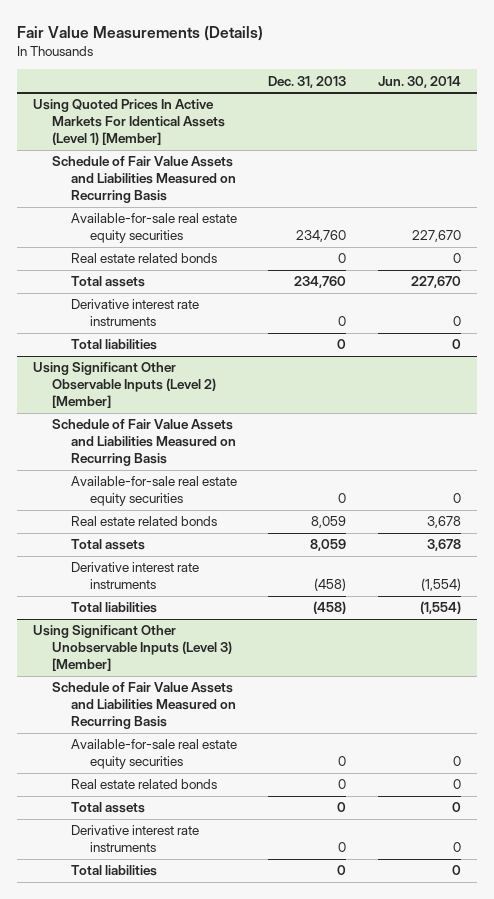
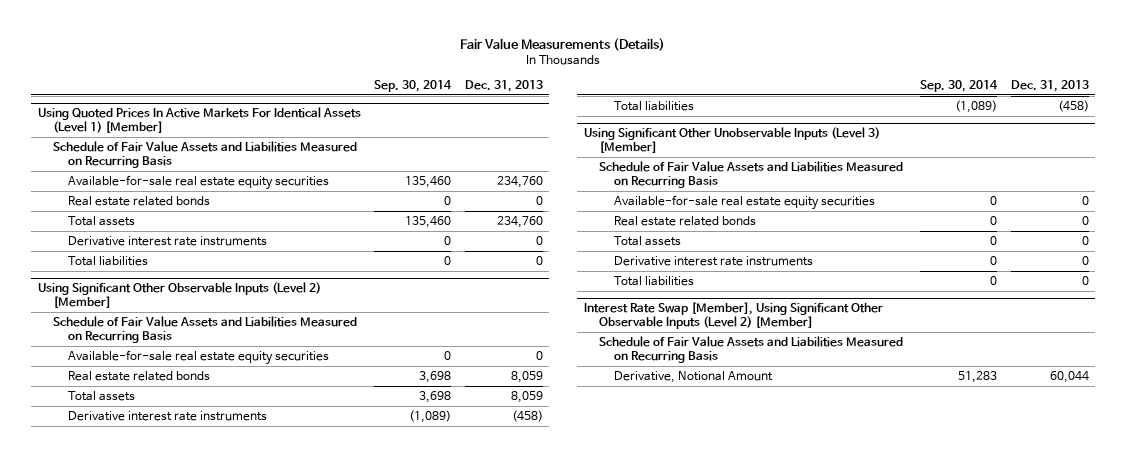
[377,75,461,88] Jun. 30, 2014 -> none
none -> [374,80,453,93] Sep. 30, 2014
none -> [584,301,884,330] Interest Rate Swap [Member], Using Significant Other Observable Inputs (Level 2) [Member]
none -> [599,335,904,364] Schedule of Fair Value Assets and Liabilities Measured on Recurring Basis
none -> [614,370,774,383] Derivative, Notional Amount

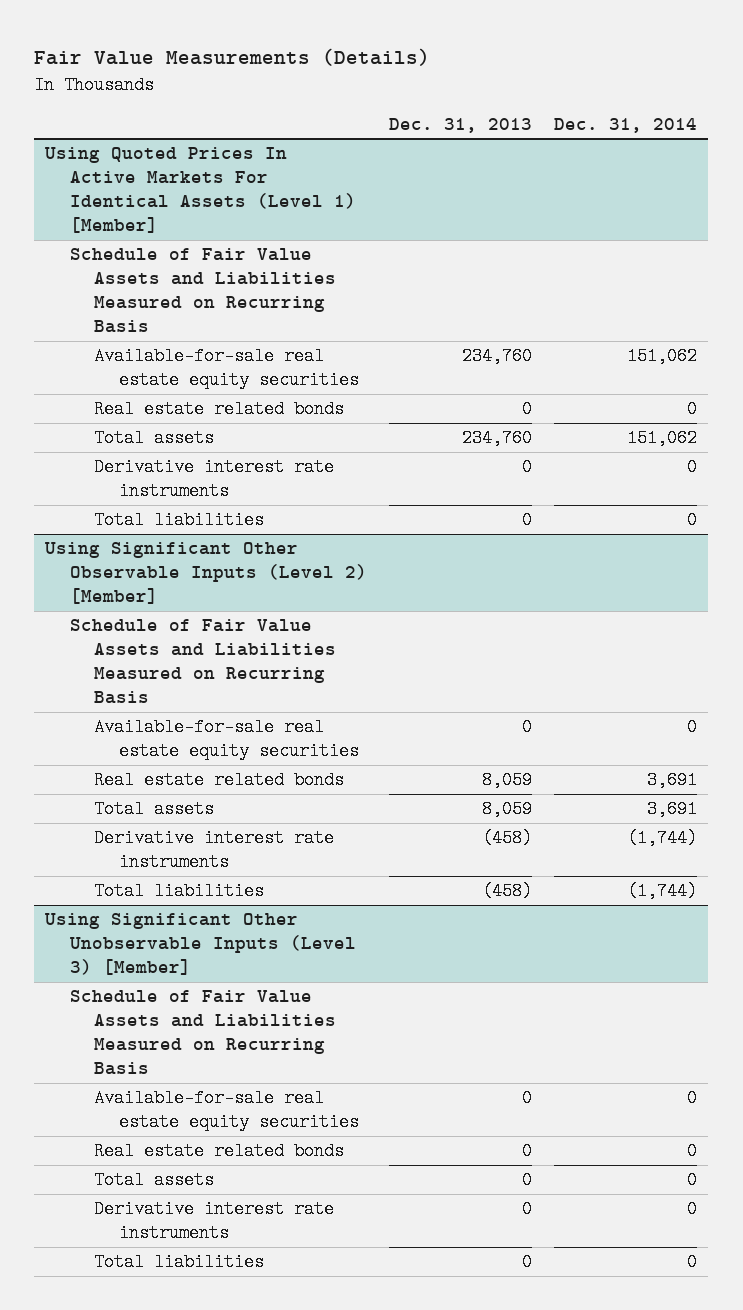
[374,80,453,93] Sep. 30, 2014 -> none
none -> [554,117,698,133] Dec. 31, 2014
[584,301,884,330] Interest Rate Swap [Member], Using Significant Other Observable Inputs (Level 2) [Member] -> none
[599,335,904,364] Schedule of Fair Value Assets and Liabilities Measured on Recurring Basis -> none
[614,370,774,383] Derivative, Notional Amount -> none

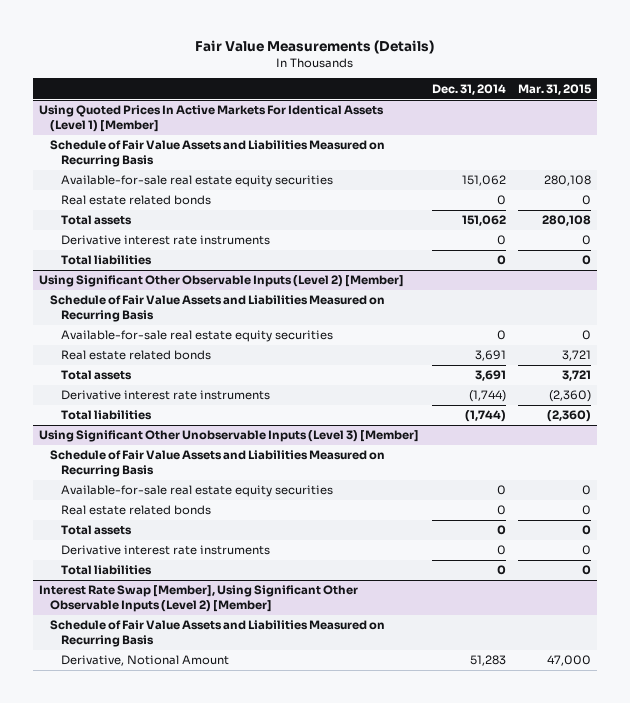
[388,117,532,133] Dec. 31, 2013 -> none
none -> [518,83,593,95] Mar. 31, 2015
none -> [39,585,359,613] Interest Rate Swap [Member], Using Significant Other Observable Inputs (Level 2) [Member]
none -> [49,620,385,648] Schedule of Fair Value Assets and Liabilities Measured on Recurring Basis
none -> [60,655,229,667] Derivative, Notional Amount

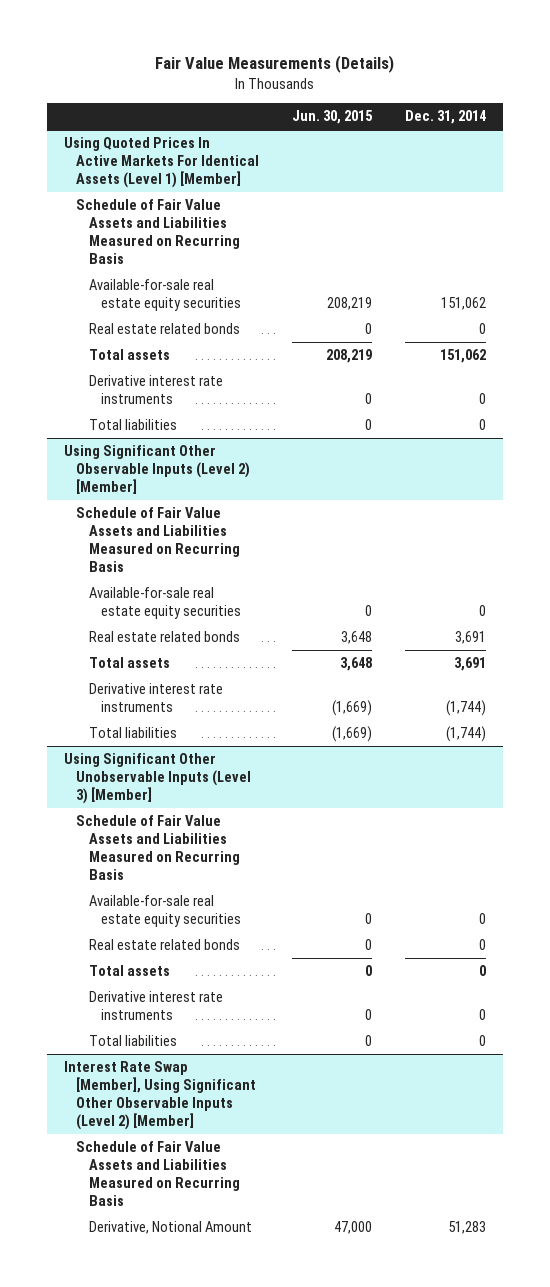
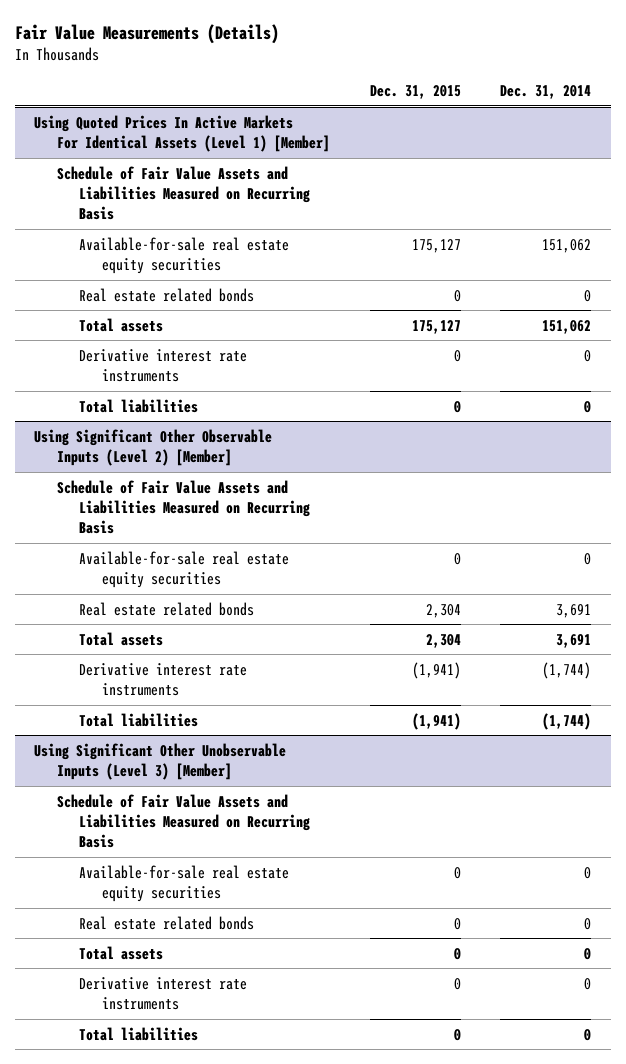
[292,110,374,125] Jun. 30, 2015 -> none
none -> [369,85,461,100] Dec. 31, 2015
[63,1061,257,1130] Interest Rate Swap [Member], Using Significant Other Observable Inputs (Level 2) [Member] -> none
[76,1141,240,1206] Schedule of Fair Value Assets and Liabilities Measured on Recurring Basis -> none
[88,1221,252,1235] Derivative, Notional Amount -> none

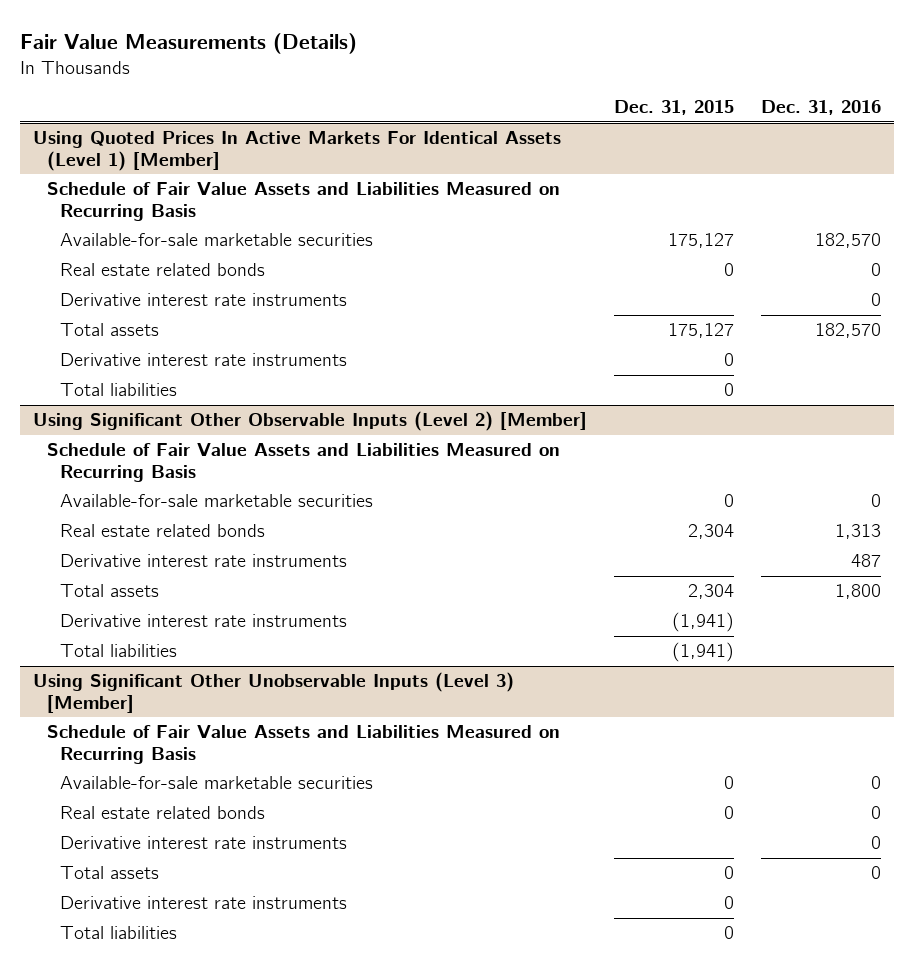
[500,85,592,100] Dec. 31, 2014 -> none
none -> [760,100,881,116] Dec. 31, 2016
[79,236,290,274] Available-for-sale real estate equity securities -> [60,233,374,247] Available-for-sale marketable securities
none -> [60,293,348,307] Derivative interest rate instruments
[79,550,290,588] Available-for-sale real estate equity securities -> [60,494,374,508] Available-for-sale marketable securities
none -> [60,554,348,568] Derivative interest rate instruments
[79,864,290,902] Available-for-sale real estate equity securities -> [60,776,374,790] Available-for-sale marketable securities
none -> [60,836,348,850] Derivative interest rate instruments

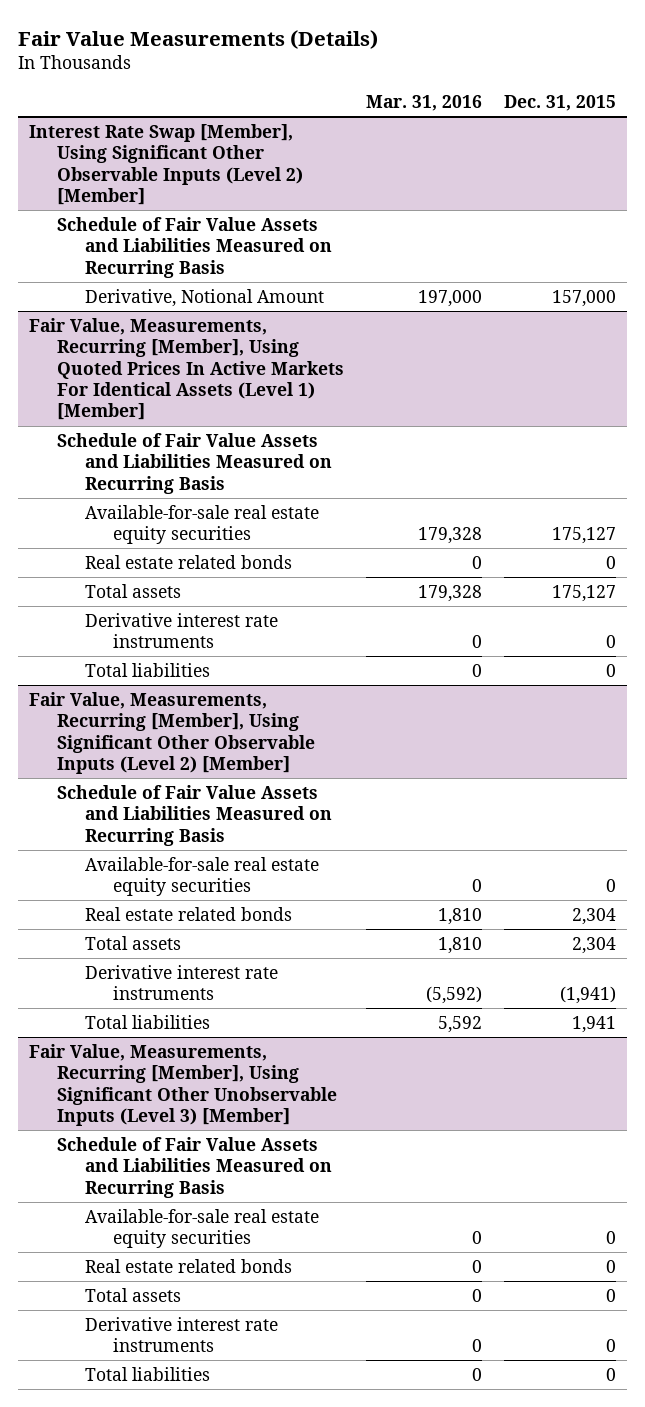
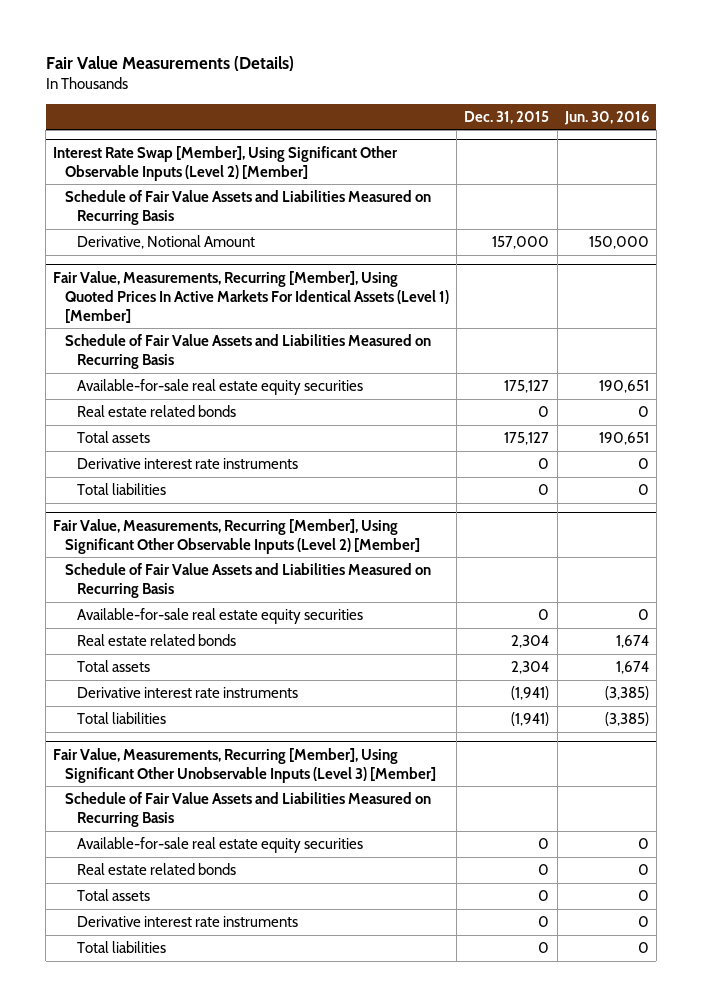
[365,95,482,112] Mar. 31, 2016 -> none
none -> [563,110,649,125] Jun. 30, 2016
[571,1015,616,1033] 1,941 -> [511,711,550,726] (1,941)

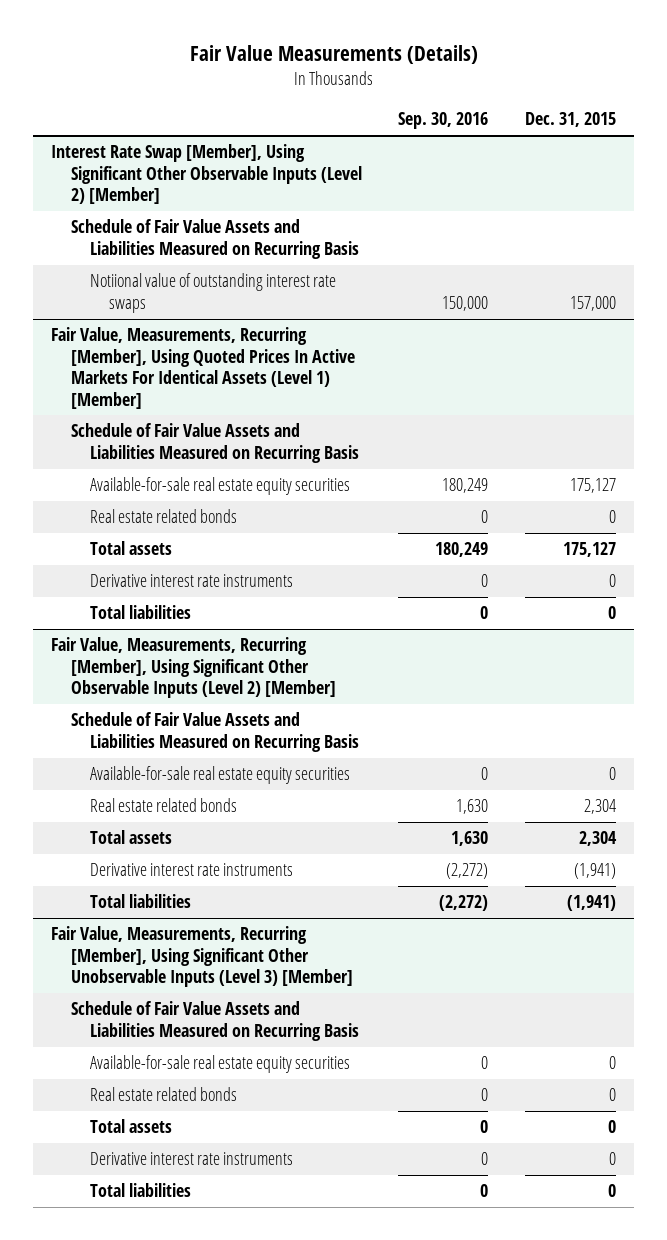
[563,110,649,125] Jun. 30, 2016 -> none
none -> [398,112,489,130] Sep. 30, 2016
[76,234,255,249] Derivative, Notional Amount -> [89,273,336,313] Notiional value of outstanding interest rate swaps

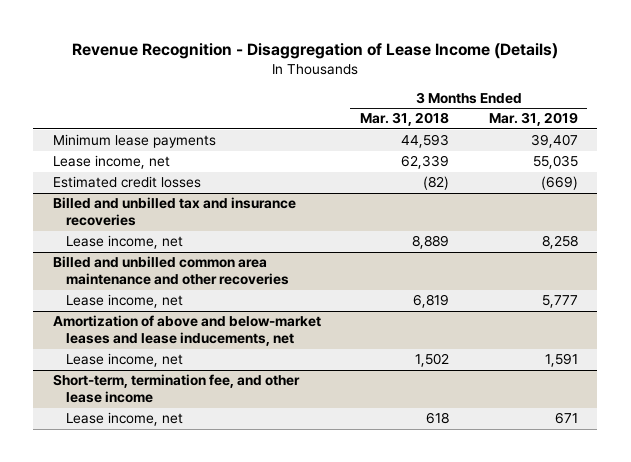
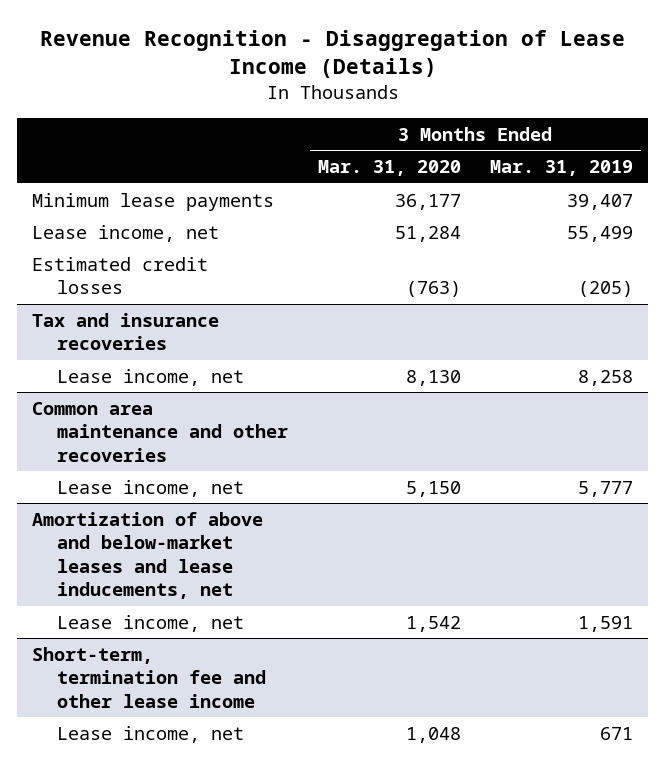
[360,112,450,127] Mar. 31, 2018 -> none
none -> [317,160,461,177] Mar. 31, 2020
[532,155,578,170] 55,035 -> [567,225,634,242] 55,499
[540,176,578,191] (669) -> [578,281,634,298] (205)
[53,197,297,227] Billed and unbilled tax and insurance recoveries -> [32,312,220,351] Tax and insurance recoveries
[53,256,290,286] Billed and unbilled common area maintenance and other recoveries -> [32,401,288,462] Common area maintenance and other recoveries
[53,374,301,404] Short-term, termination fee, and other lease income -> [32,646,266,708] Short-term, termination fee and other lease income

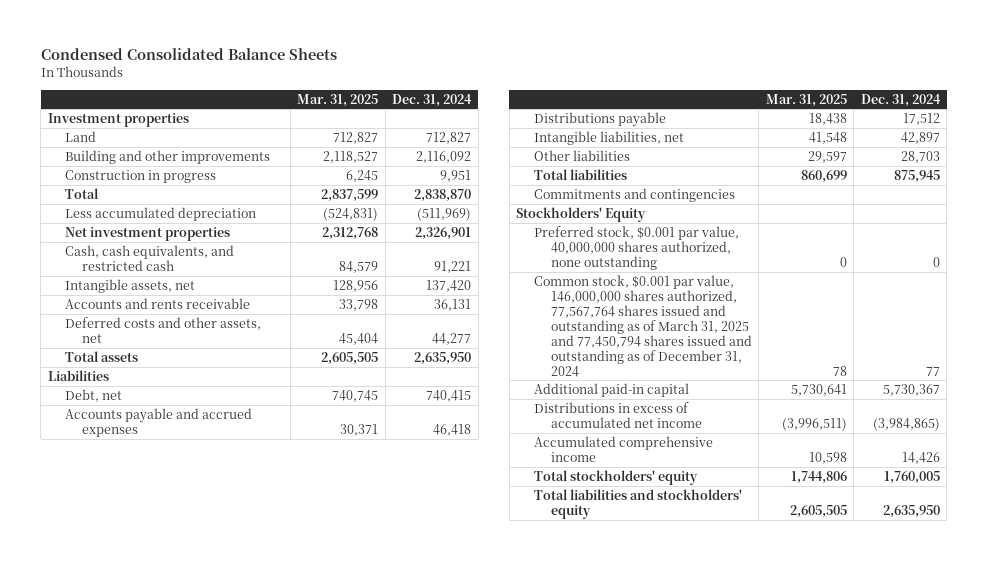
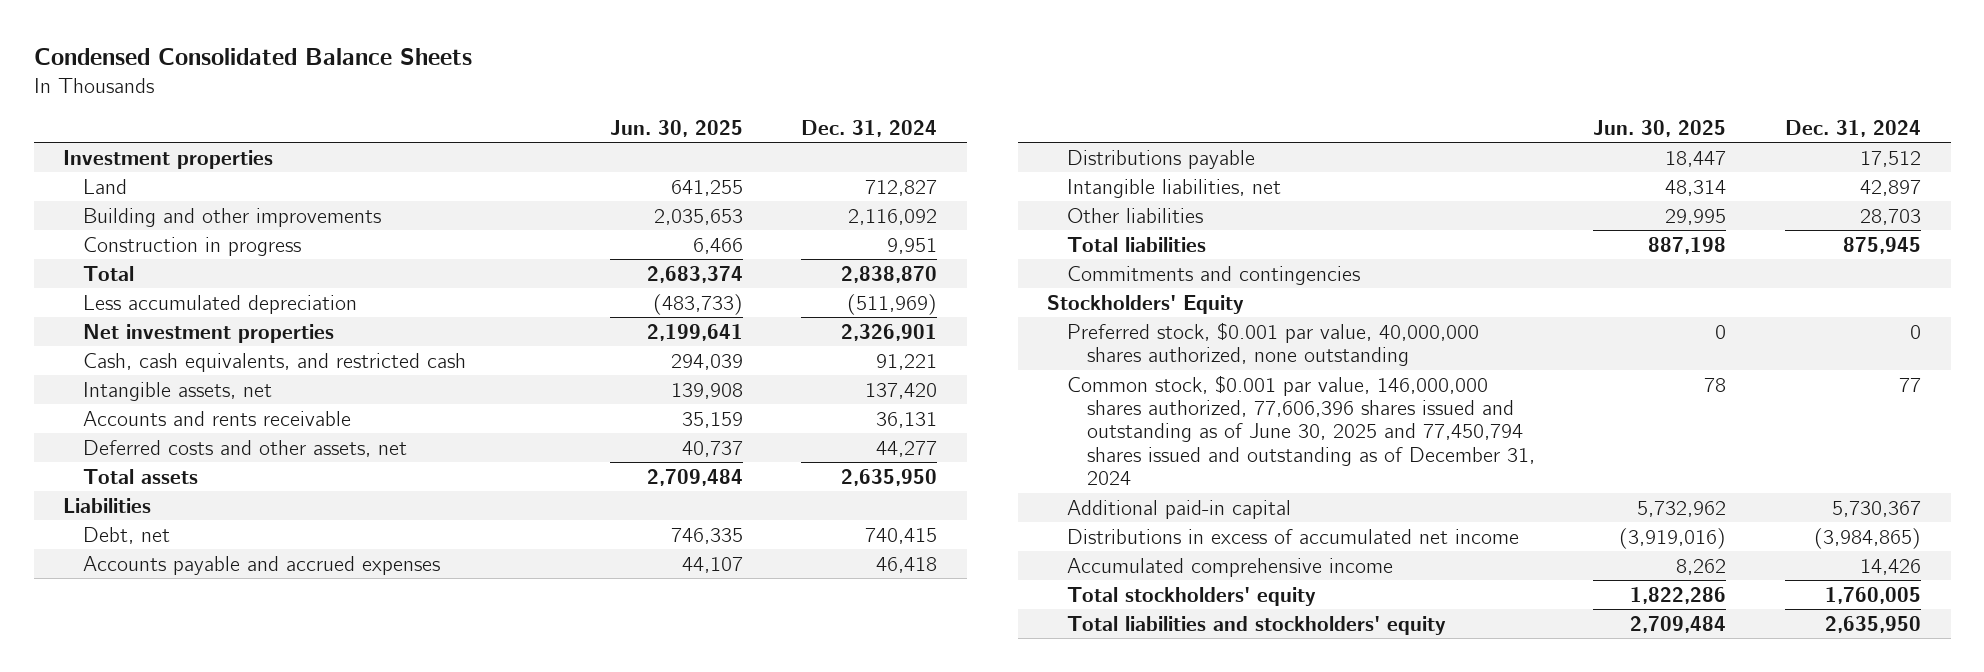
[297,93,379,107] Mar. 31, 2025 -> none
none -> [609,119,743,137] Jun. 30, 2025
[533,274,752,377] Common stock, $0.001 par value, 146,000,000 shares authorized, 77,567,764 shares issued and outstanding as of March 31, 2025 and 77,450,794 shares issued and outstanding as of December 31, 2024 -> [1066,374,1535,486] Common stock, $0.001 par value, 146,000,000 shares authorized, 77,606,396 shares issued and outstanding as of June 30, 2025 and 77,450,794 shares issued and outstanding as of December 31, 2024

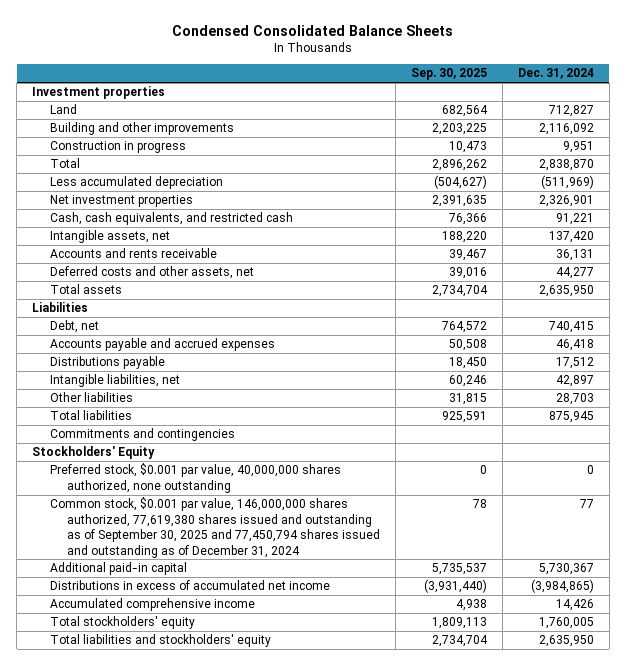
[609,119,743,137] Jun. 30, 2025 -> none
none -> [410,68,487,81] Sep. 30, 2025
[1066,374,1535,486] Common stock, $0.001 par value, 146,000,000 shares authorized, 77,606,396 shares issued and outstanding as of June 30, 2025 and 77,450,794 shares issued and outstanding as of December 31, 2024 -> [49,497,381,558] Common stock, $0.001 par value, 146,000,000 shares authorized, 77,619,380 shares issued and outstanding as of September 30, 2025 and 77,450,794 shares issued and outstanding as of December 31, 2024

